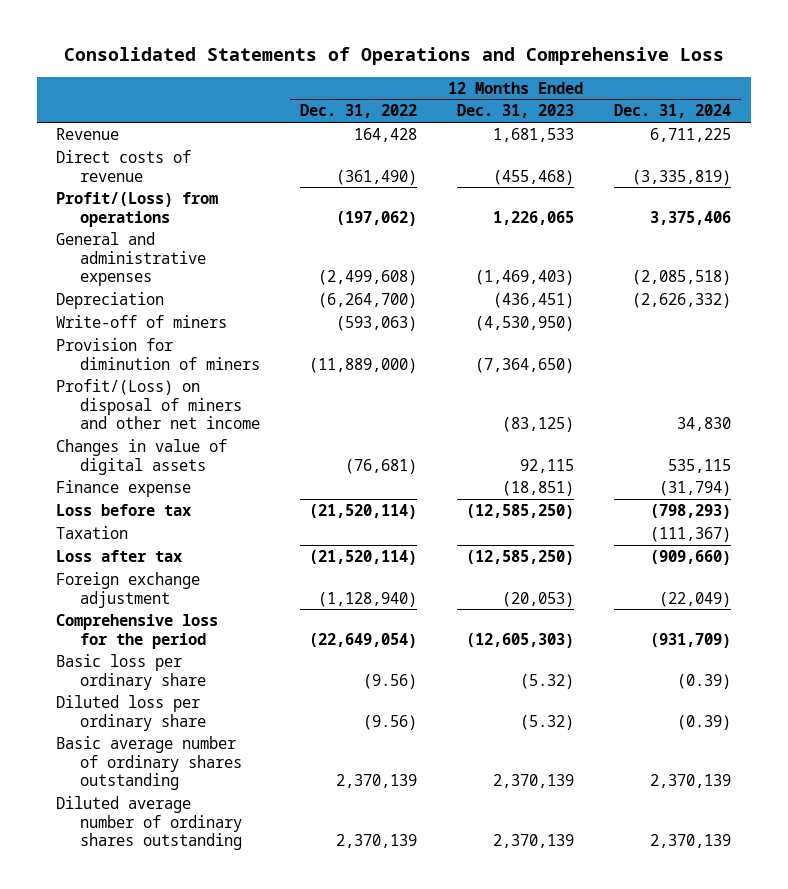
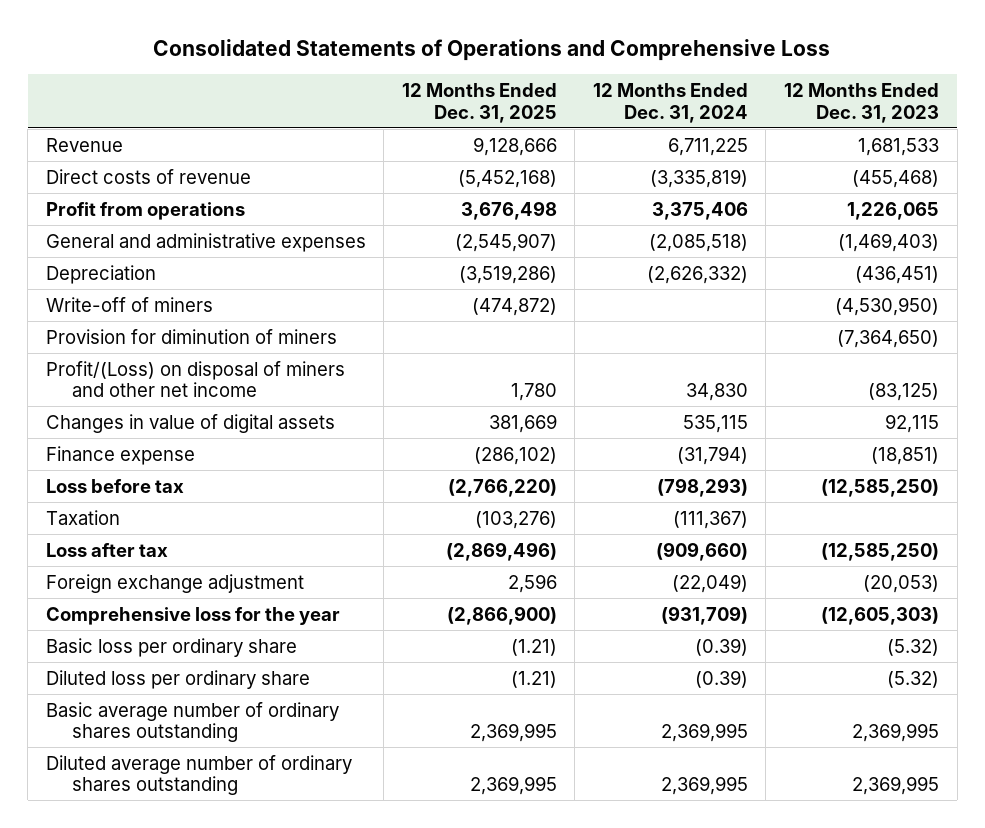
[300,104,418,119] Dec. 31, 2022 -> none
none -> [401,82,557,123] 12 Months Ended Dec. 31, 2025
[56,192,219,227] Profit/(Loss) from operations -> [45,201,245,220] Profit from operations
[56,614,219,649] Comprehensive loss for the period -> [45,606,340,625] Comprehensive loss for the year
[493,774,575,789] 2,370,139 -> [851,723,939,743] 2,369,995
[650,774,732,789] 2,370,139 -> [660,723,748,743] 2,369,995
[493,834,575,849] 2,370,139 -> [851,776,939,796] 2,369,995
[650,834,732,849] 2,370,139 -> [660,776,748,796] 2,369,995

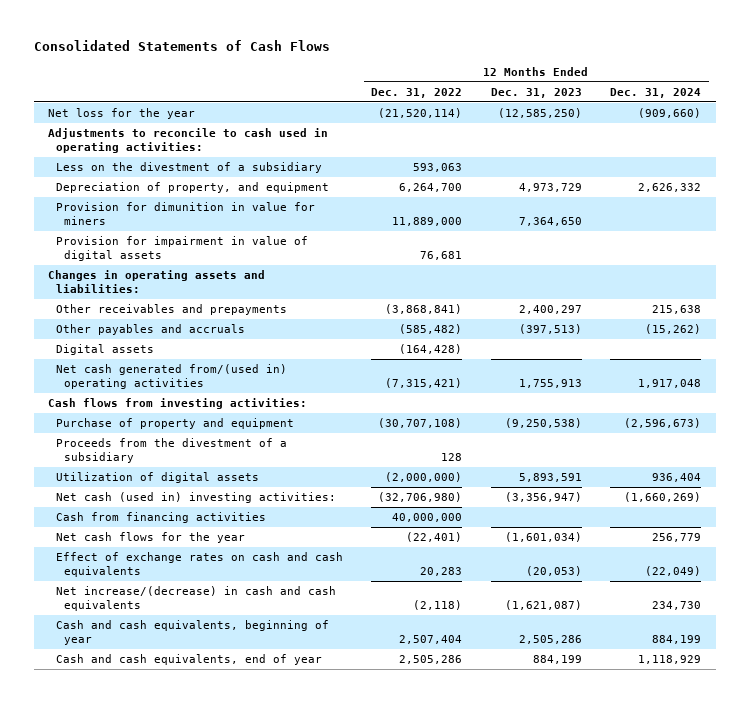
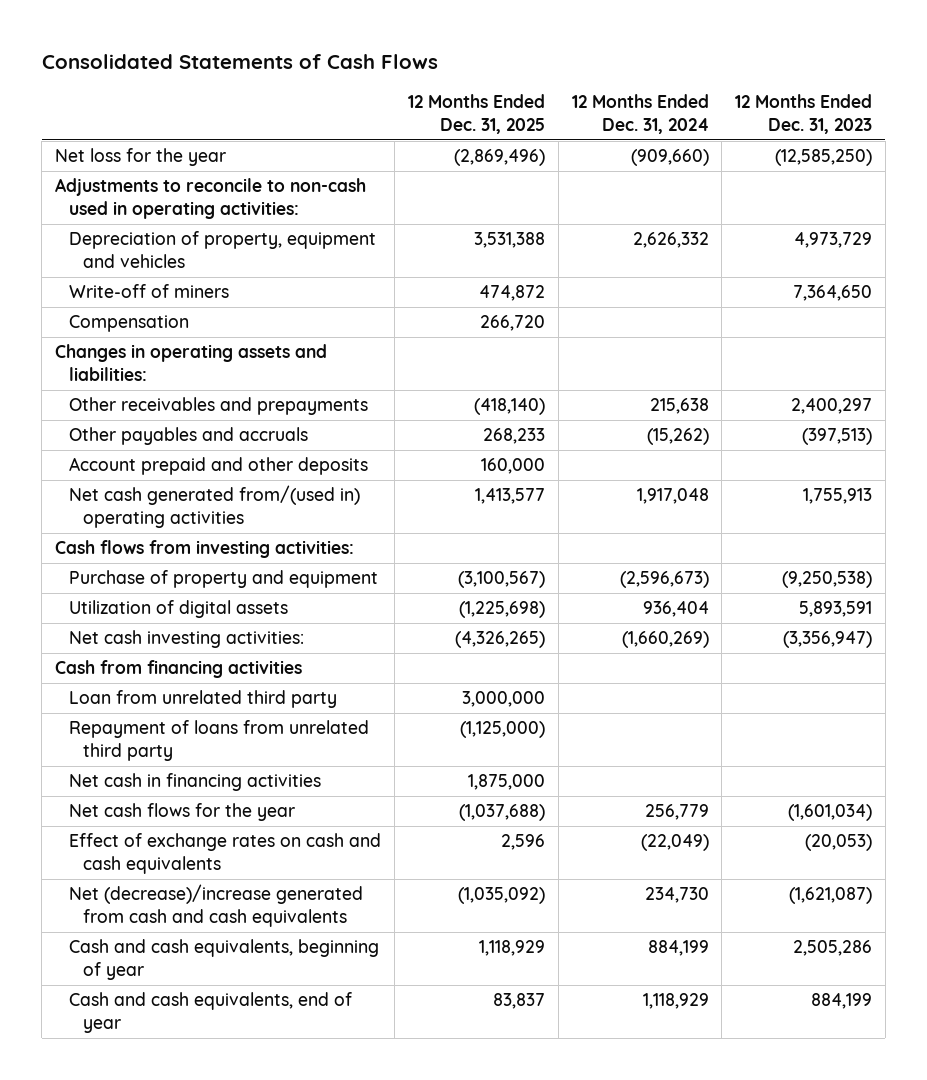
[371,87,463,98] Dec. 31, 2022 -> none
none -> [407,94,545,134] 12 Months Ended Dec. 31, 2025
[55,161,322,173] Less on the divestment of a subsidiary -> none
[55,235,308,262] Provision for impairment in value of digital assets -> none
[47,127,328,154] Adjustments to reconcile to cash used in operating activities: -> [55,178,367,219] Adjustments to reconcile to non-cash used in operating activities:
[55,181,329,193] Depreciation of property, and equipment -> [69,231,377,268] Depreciation of property, equipment and vehicles
[55,201,315,226] Provision for dimunition in value for miners -> [69,284,230,299] Write-off of miners
none -> [69,315,190,333] Compensation
[55,343,154,355] Digital assets -> none
none -> [69,457,369,476] Account prepaid and other deposits
[55,437,287,464] Proceeds from the divestment of a subsidiary -> none
[55,491,336,503] Net cash (used in) investing activities: -> [69,630,305,649] Net cash investing activities:
none -> [69,690,338,709] Loan from unrelated third party
none -> [69,720,370,761] Repayment of loans from unrelated third party
none -> [69,773,322,792] Net cash in financing activities
[55,585,336,612] Net increase/(decrease) in cash and cash equivalents -> [69,884,364,927] Net (decrease)/increase generated from cash and cash equivalents

